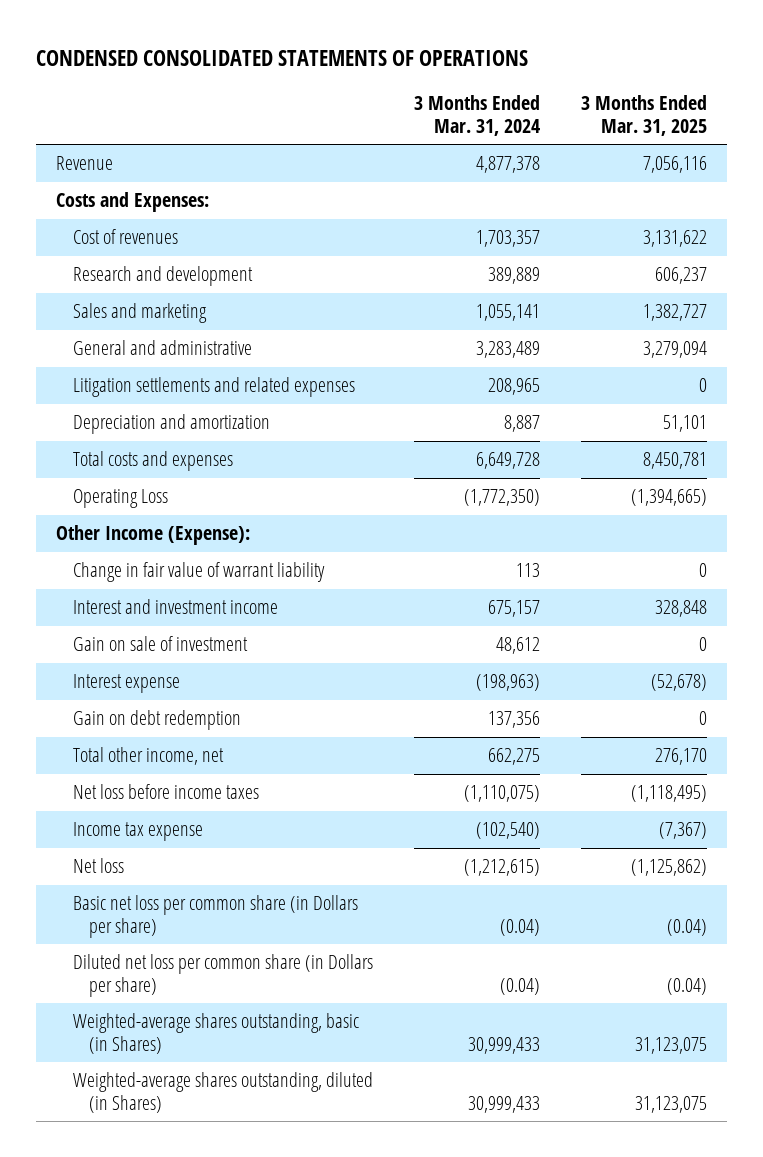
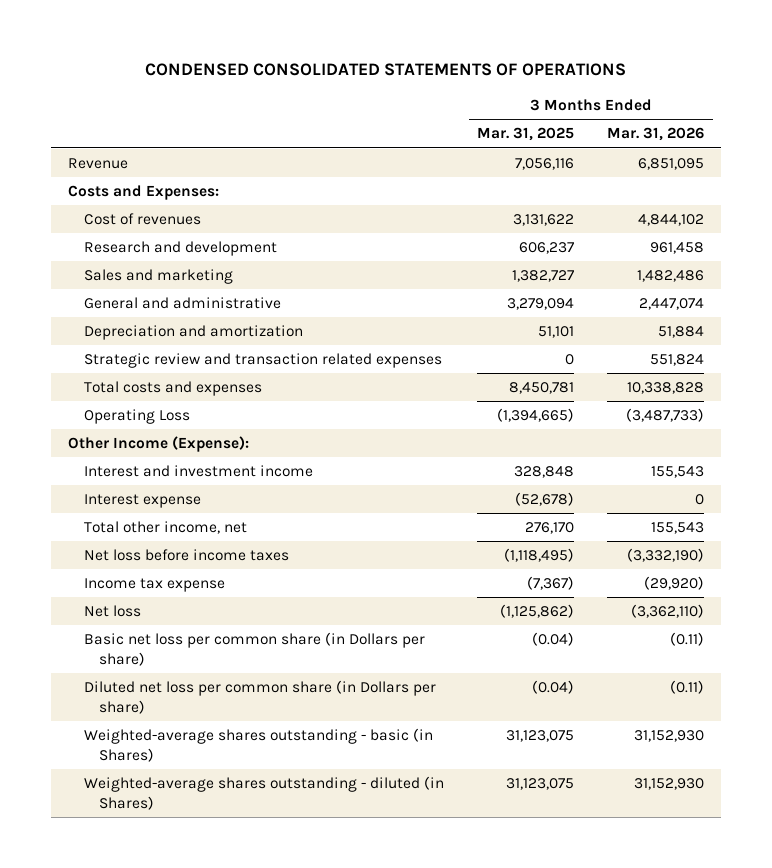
[413,95,540,136] 3 Months Ended Mar. 31, 2024 -> none
none -> [607,127,705,142] Mar. 31, 2026
[72,377,355,398] Litigation settlements and related expenses -> none
none -> [83,353,442,369] Strategic review and transaction related expenses
[72,562,325,583] Change in fair value of warrant liability -> none
[72,636,248,652] Gain on sale of investment -> none
[72,710,241,731] Gain on debt redemption -> none
[72,1013,359,1054] Weighted-average shares outstanding, basic (in Shares) -> [83,728,433,762] Weighted-average shares outstanding - basic (in Shares)
[72,1072,373,1113] Weighted-average shares outstanding, diluted (in Shares) -> [83,776,444,810] Weighted-average shares outstanding - diluted (in Shares)

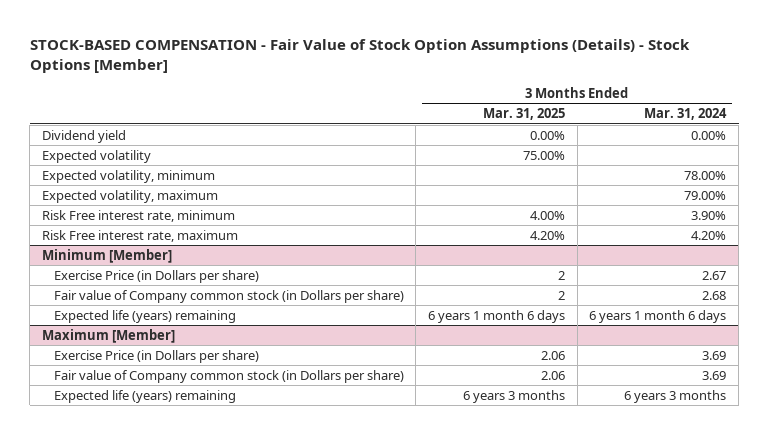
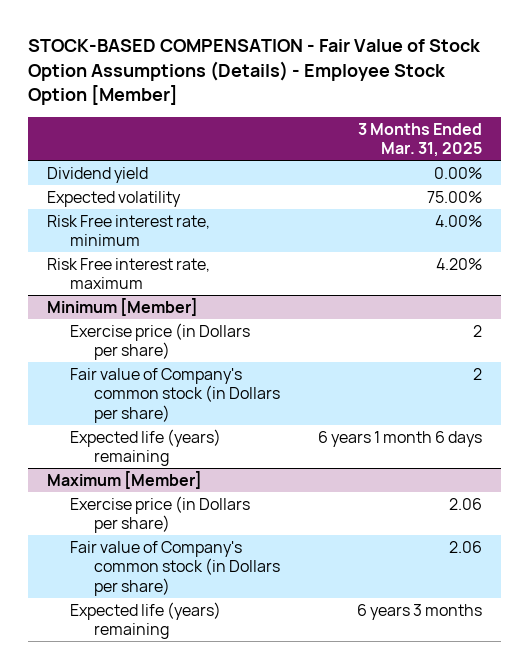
[29,39,690,74] STOCK-BASED COMPENSATION - Fair Value of Stock Option Assumptions (Details) - Stock Options [Member] -> [27,39,481,106] STOCK-BASED COMPENSATION - Fair Value of Stock Option Assumptions (Details) - Employee Stock Option [Member]
[644,108,728,121] Mar. 31, 2024 -> none
[42,169,216,183] Expected volatility, minimum -> none
[42,189,219,203] Expected volatility, maximum -> none
[53,269,259,283] Exercise Price (in Dollars per share) -> [70,322,251,361] Exercise price (in Dollars per share)
[53,289,404,303] Fair value of Company common stock (in Dollars per share) -> [70,367,280,423] Fair value of Company's common stock (in Dollars per share)
[53,349,259,363] Exercise Price (in Dollars per share) -> [70,495,251,534] Exercise price (in Dollars per share)
[53,369,404,383] Fair value of Company common stock (in Dollars per share) -> [70,540,280,596] Fair value of Company's common stock (in Dollars per share)

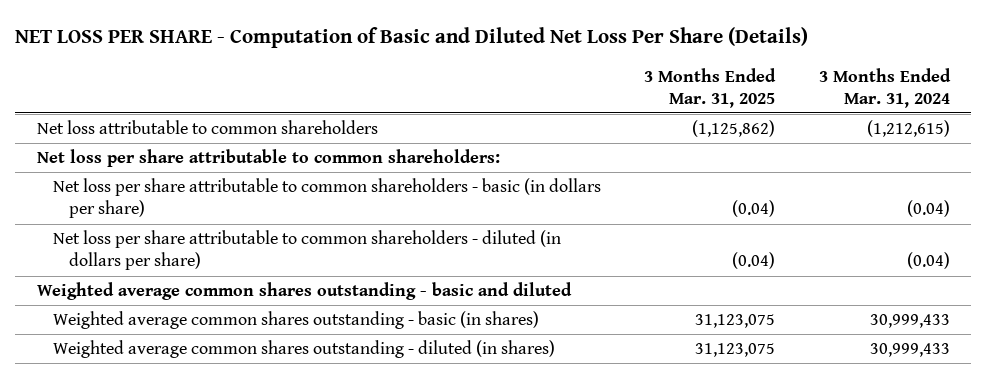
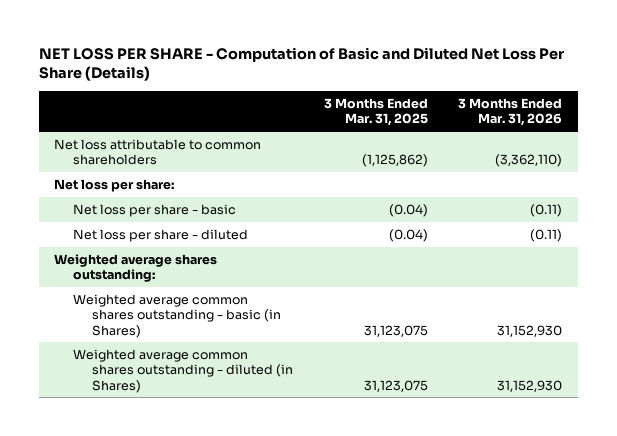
[818,67,951,108] 3 Months Ended Mar. 31, 2024 -> none
none -> [458,98,563,127] 3 Months Ended Mar. 31, 2026
[37,149,501,168] Net loss per share attributable to common shareholders: -> [54,179,175,193] Net loss per share:
[53,178,602,219] Net loss per share attributable to common shareholders - basic (in dollars per share) -> [73,204,237,218] Net loss per share - basic
[53,230,562,271] Net loss per share attributable to common shareholders - diluted (in dollars per share) -> [73,229,249,243] Net loss per share - diluted
[37,282,573,301] Weighted average common shares outstanding - basic and diluted -> [54,254,218,283] Weighted average shares outstanding:
[53,311,540,330] Weighted average common shares outstanding - basic (in shares) -> [73,294,282,338] Weighted average common shares outstanding - basic (in Shares)
[53,340,556,359] Weighted average common shares outstanding - diluted (in shares) -> [73,349,294,393] Weighted average common shares outstanding - diluted (in Shares)

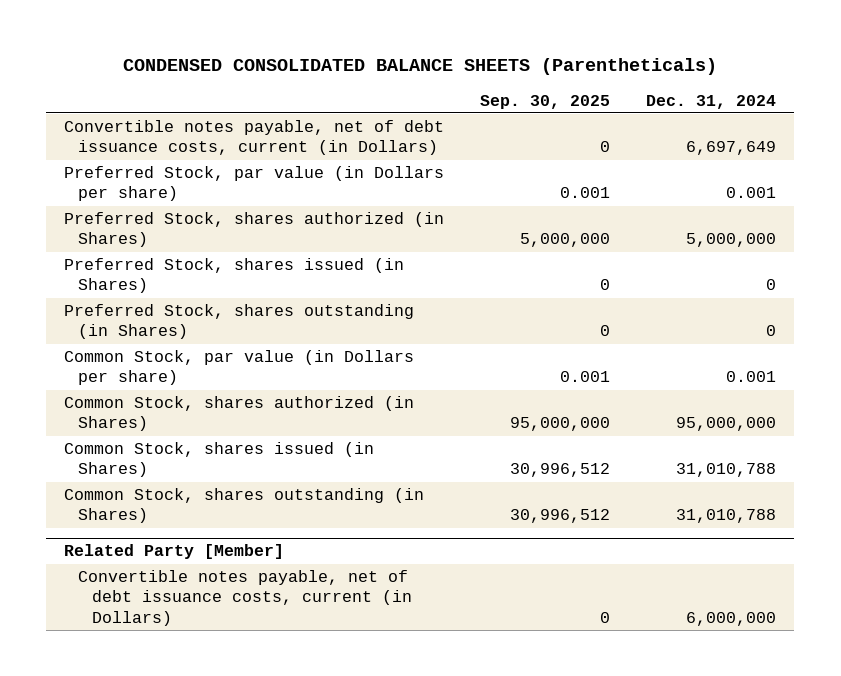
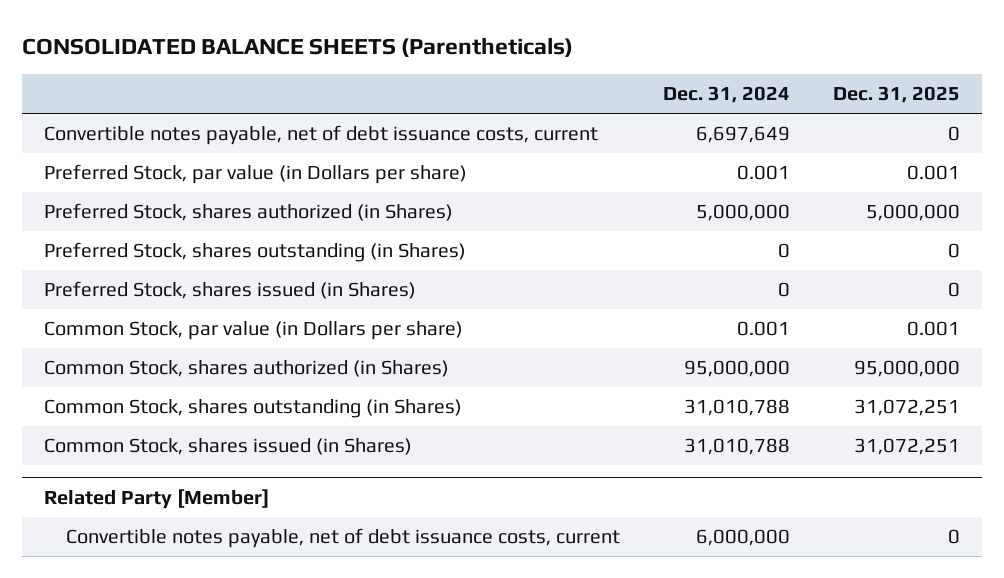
[123,58,718,76] CONDENSED CONSOLIDATED BALANCE SHEETS (Parentheticals) -> [22,36,574,57] CONSOLIDATED BALANCE SHEETS (Parentheticals)
[480,94,611,109] Sep. 30, 2025 -> none
none -> [833,86,961,104] Dec. 31, 2025
[64,120,445,156] Convertible notes payable, net of debt issuance costs, current (in Dollars) -> [43,125,598,146] Convertible notes payable, net of debt issuance costs, current
[64,258,405,294] Preferred Stock, shares issued (in Shares) -> [43,281,416,300] Preferred Stock, shares issued (in Shares)
[64,442,375,478] Common Stock, shares issued (in Shares) -> [43,438,412,456] Common Stock, shares issued (in Shares)
[77,570,412,626] Convertible notes payable, net of debt issuance costs, current (in Dollars) -> [65,528,620,549] Convertible notes payable, net of debt issuance costs, current

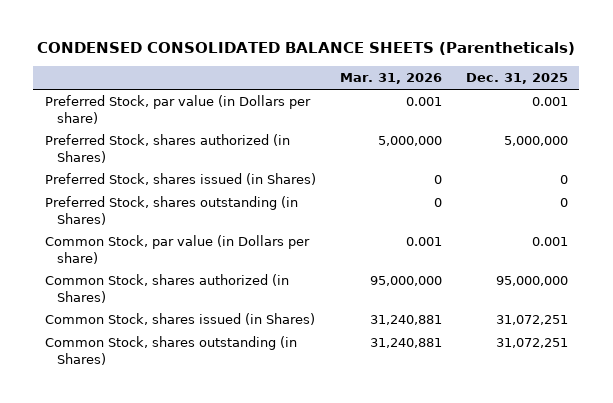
[22,36,574,57] CONSOLIDATED BALANCE SHEETS (Parentheticals) -> [37,42,576,56] CONDENSED CONSOLIDATED BALANCE SHEETS (Parentheticals)
[662,86,790,104] Dec. 31, 2024 -> none
none -> [339,73,442,85] Mar. 31, 2026
[43,125,598,146] Convertible notes payable, net of debt issuance costs, current -> none
[43,242,466,263] Preferred Stock, shares outstanding (in Shares) -> [45,196,299,225] Preferred Stock, shares outstanding (in Shares)
[43,488,269,509] Related Party [Member] -> none
[65,528,620,549] Convertible notes payable, net of debt issuance costs, current -> none
[43,399,462,419] Common Stock, shares outstanding (in Shares) -> [45,336,298,365] Common Stock, shares outstanding (in Shares)

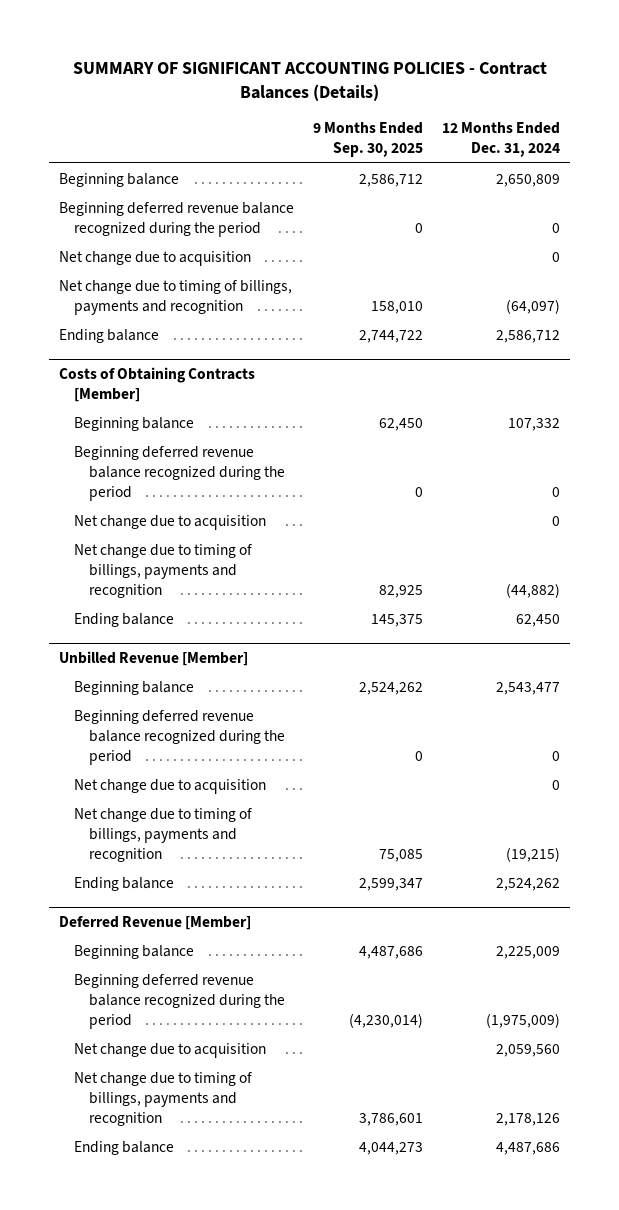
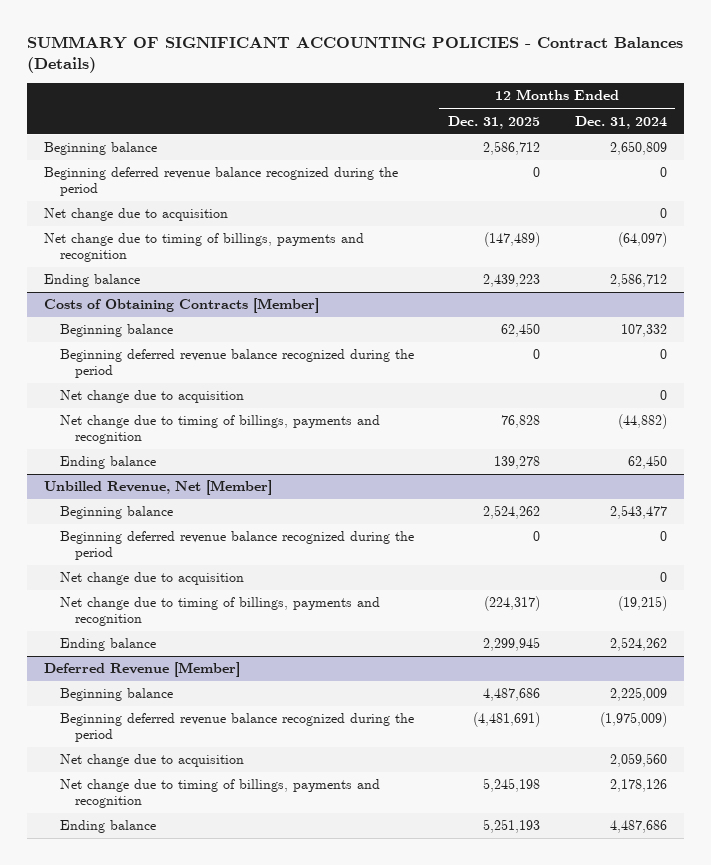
[313,122,424,158] 9 Months Ended Sep. 30, 2025 -> none
none -> [448,115,541,129] Dec. 31, 2025
[58,650,248,666] Unbilled Revenue [Member] -> [44,480,273,496] Unbilled Revenue, Net [Member]

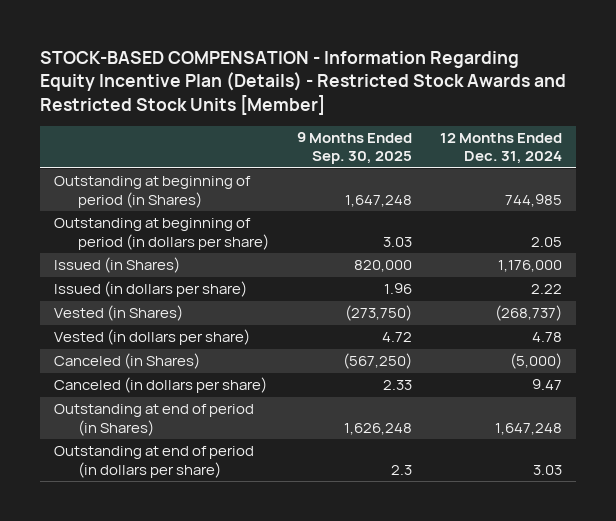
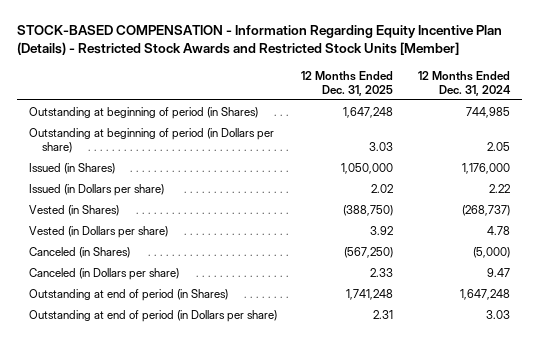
[296,132,412,165] 9 Months Ended Sep. 30, 2025 -> none
none -> [301,70,394,96] 12 Months Ended Dec. 31, 2025
[54,218,269,250] Outstanding at beginning of period (in dollars per share) -> [29,127,275,153] Outstanding at beginning of period (in Dollars per share)
[54,281,248,298] Issued (in dollars per share) -> [29,183,165,196] Issued (in Dollars per share)
[54,329,251,346] Vested (in dollars per share) -> [29,225,169,238] Vested (in Dollars per share)
[54,377,268,394] Canceled (in dollars per share) -> [29,267,180,280] Canceled (in Dollars per share)
[54,446,255,478] Outstanding at end of period (in dollars per share) -> [29,309,278,322] Outstanding at end of period (in Dollars per share)

